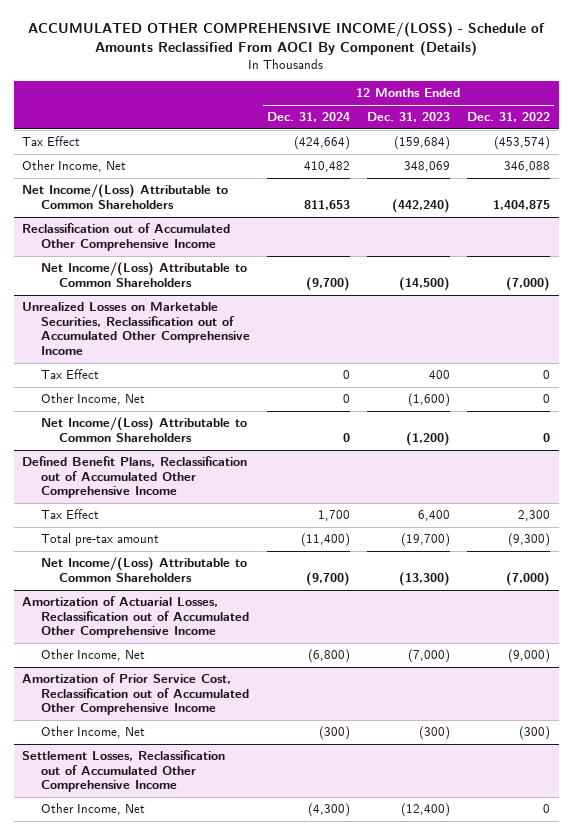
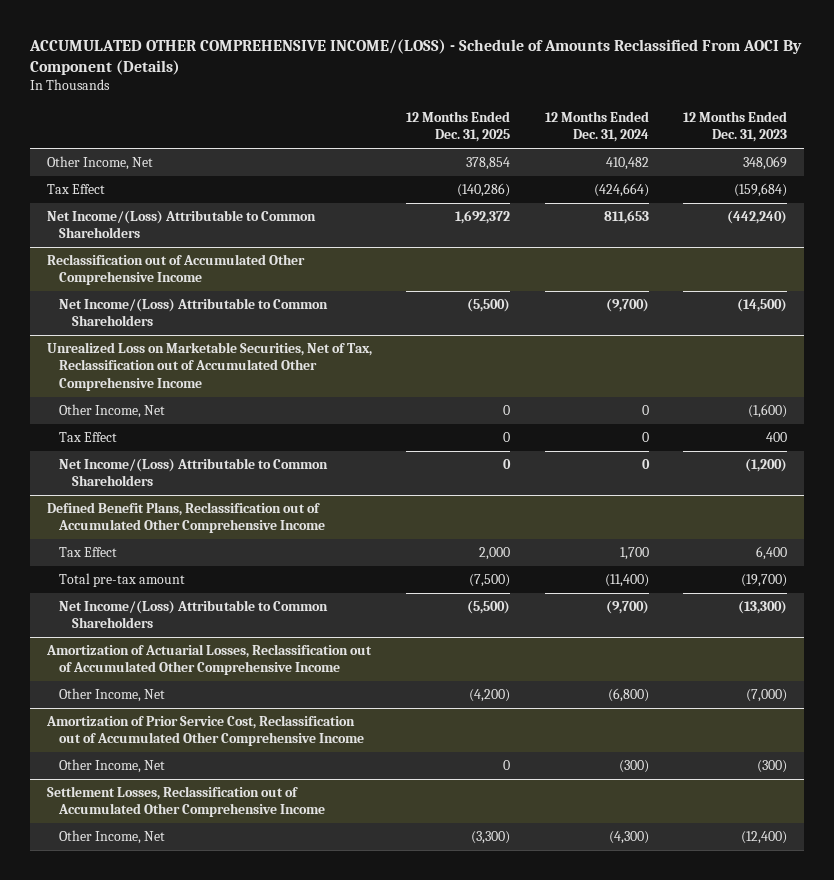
[467,112,551,123] Dec. 31, 2022 -> none
none -> [406,110,511,143] 12 Months Ended Dec. 31, 2025
[22,136,81,147] Tax Effect -> [46,184,105,195] Tax Effect
[40,369,99,380] Tax Effect -> none
[22,302,250,356] Unrealized Losses on Marketable Securities, Reclassification out of Accumulated Other Comprehensive Income -> [46,342,372,391] Unrealized Loss on Marketable Securities, Net of Tax, Reclassification out of Accumulated Other Comprehensive Income
none -> [59,432,118,443] Tax Effect

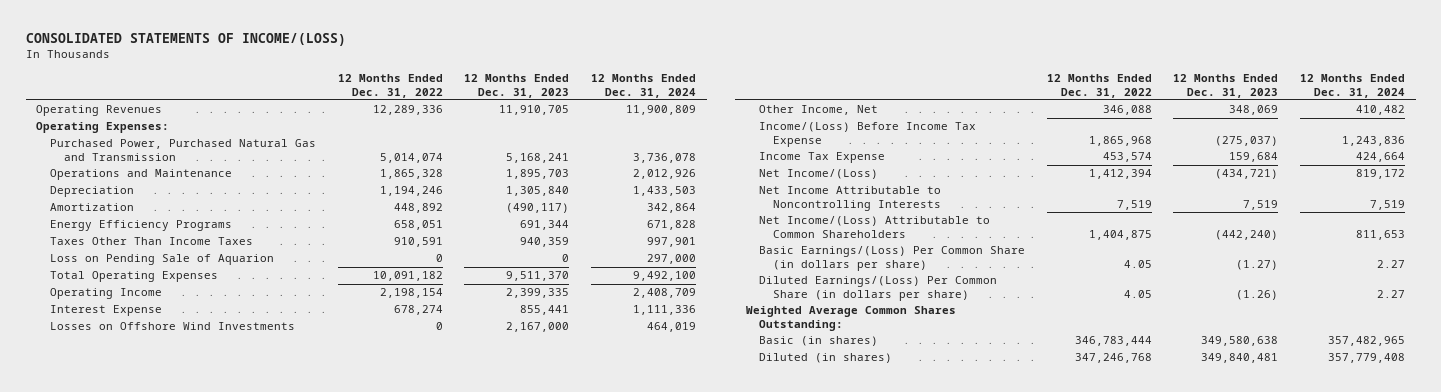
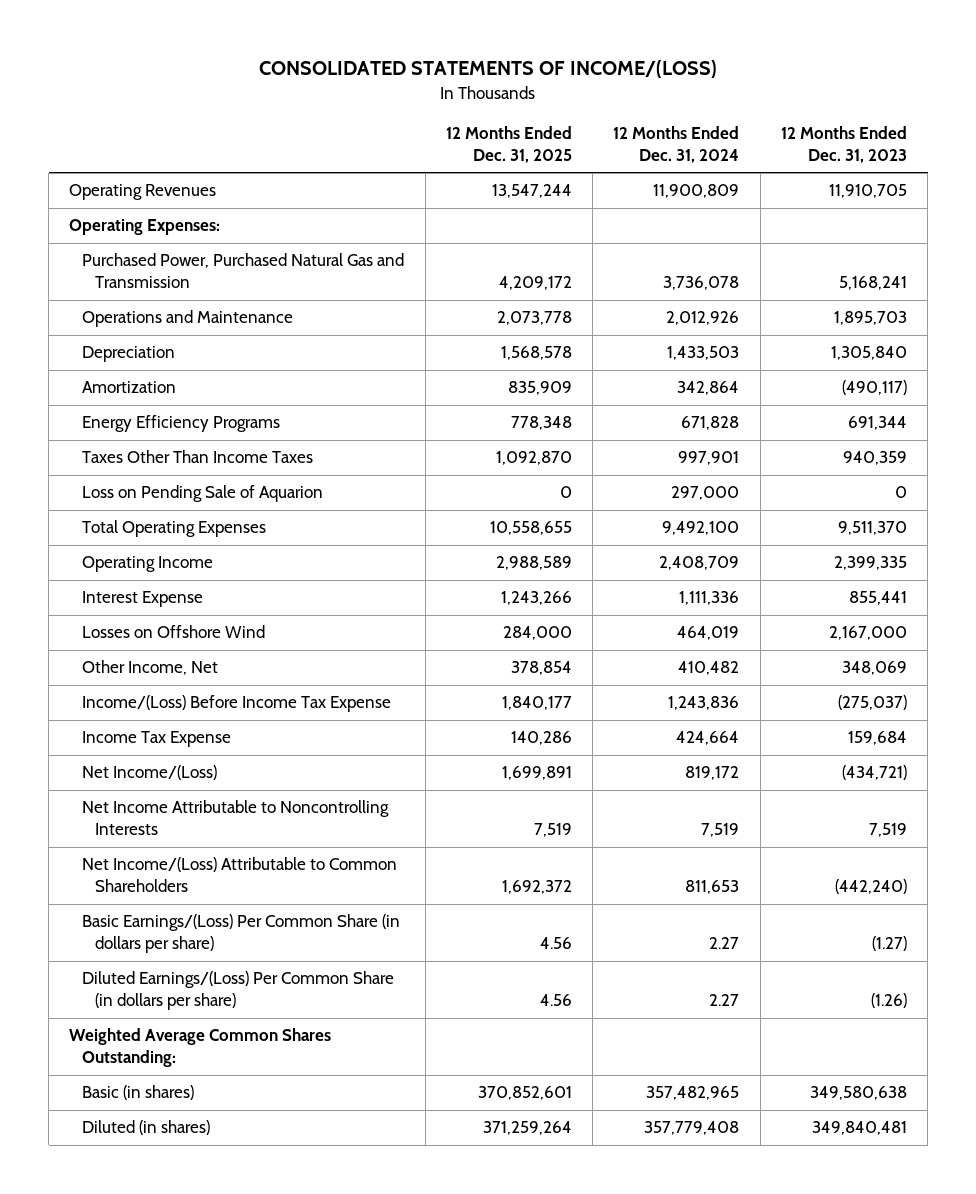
[337,73,443,98] 12 Months Ended Dec. 31, 2022 -> none
none -> [445,126,572,164] 12 Months Ended Dec. 31, 2025
[50,322,296,331] Losses on Offshore Wind Investments -> [82,625,266,639] Losses on Offshore Wind

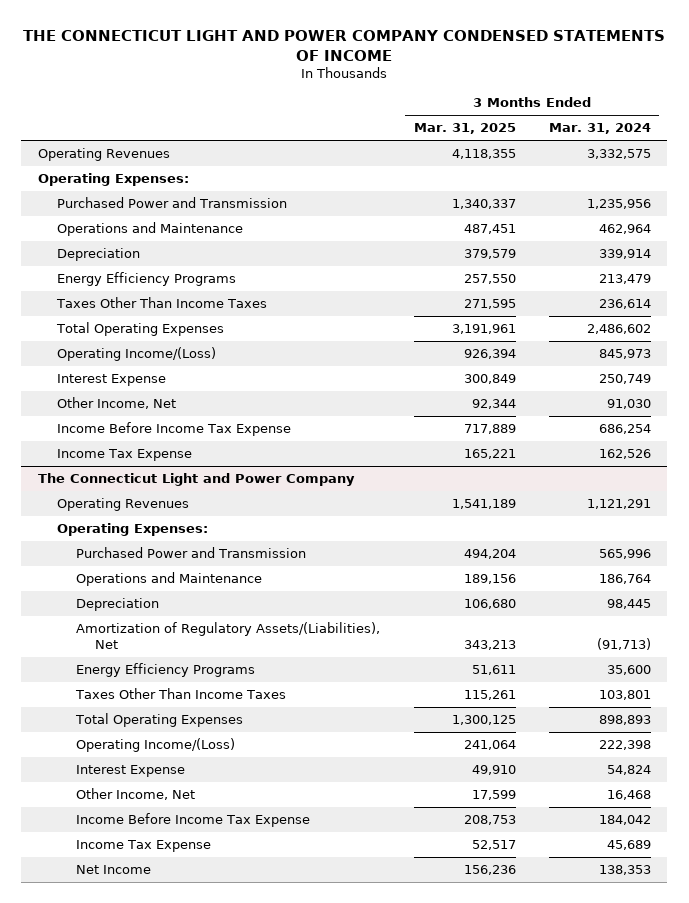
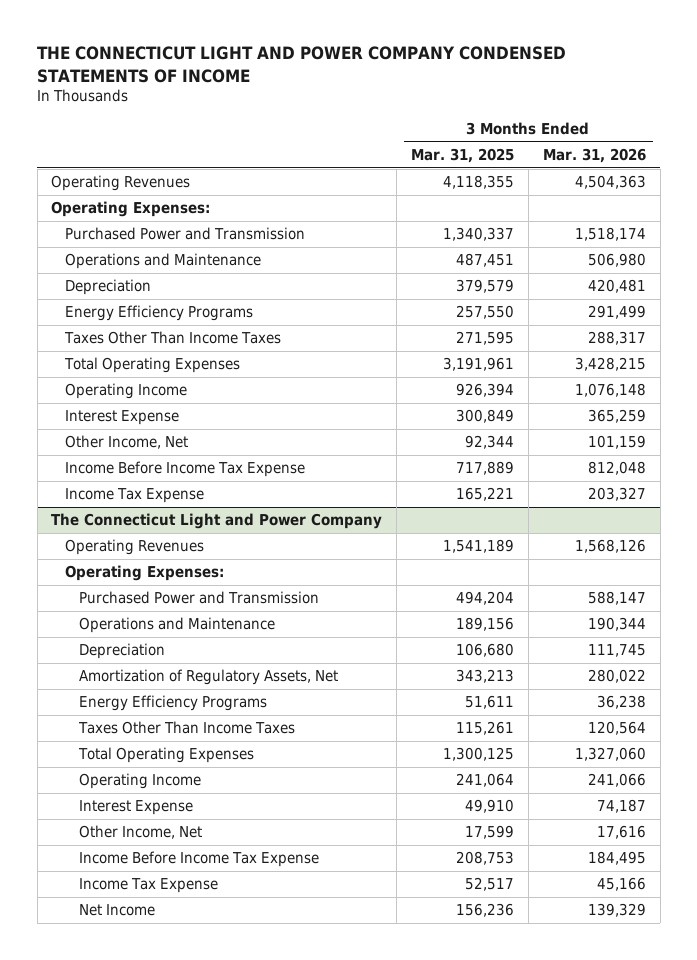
[548,123,651,135] Mar. 31, 2024 -> none
none -> [542,147,646,163] Mar. 31, 2026
[57,347,217,362] Operating Income/(Loss) -> [64,383,187,400] Operating Income
[76,622,381,649] Amortization of Regulatory Assets/(Liabilities), Net -> [78,669,338,686] Amortization of Regulatory Assets, Net
[76,738,236,753] Operating Income/(Loss) -> [78,773,201,790] Operating Income

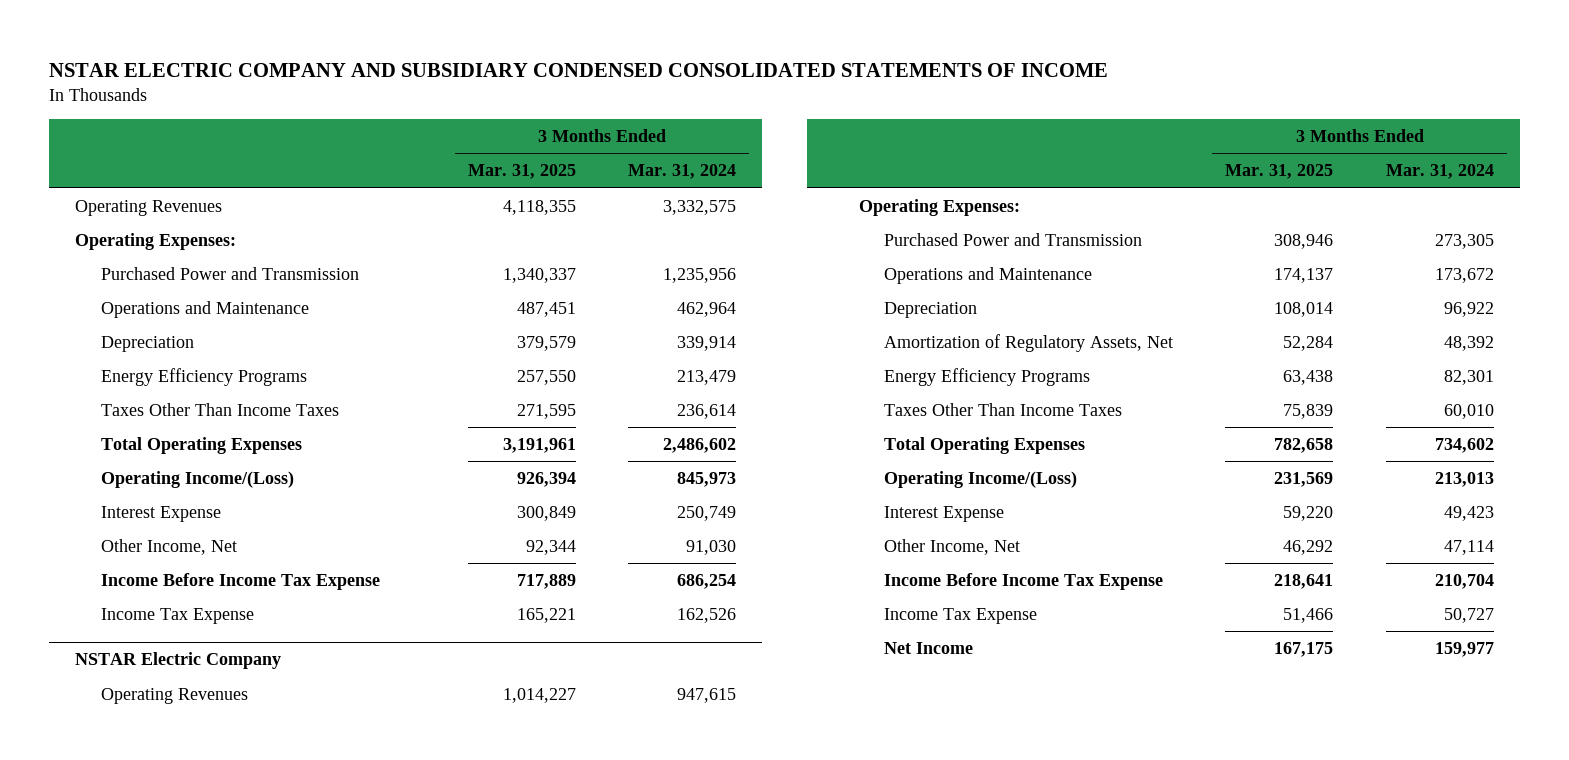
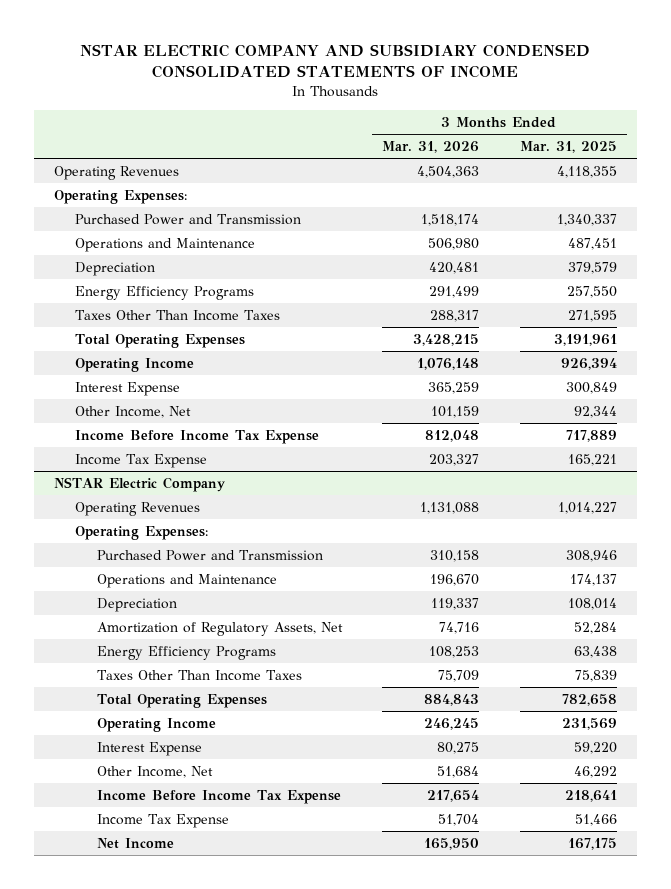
[628,164,737,180] Mar. 31, 2024 -> none
none -> [382,141,480,154] Mar. 31, 2026
[100,470,294,488] Operating Income/(Loss) -> [75,357,195,372] Operating Income
[884,470,1078,488] Operating Income/(Loss) -> [96,717,216,732] Operating Income

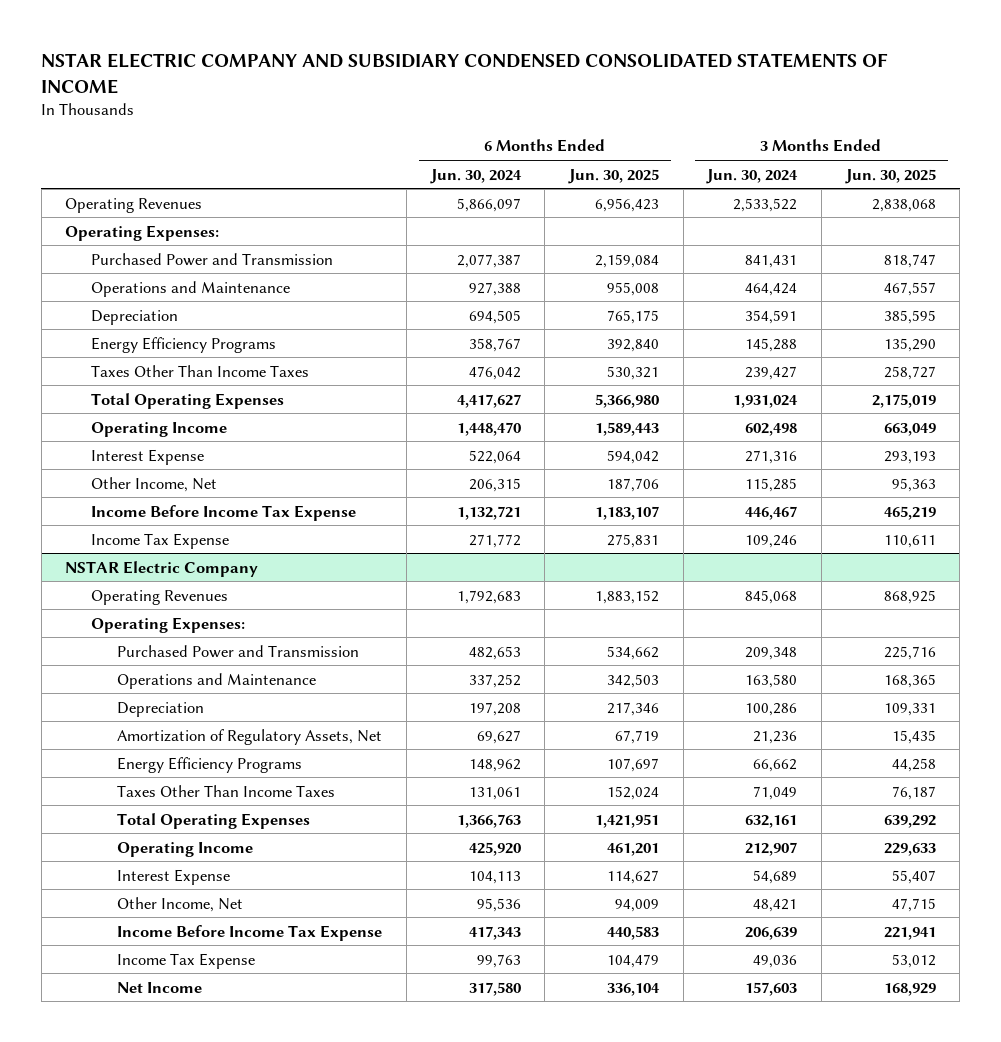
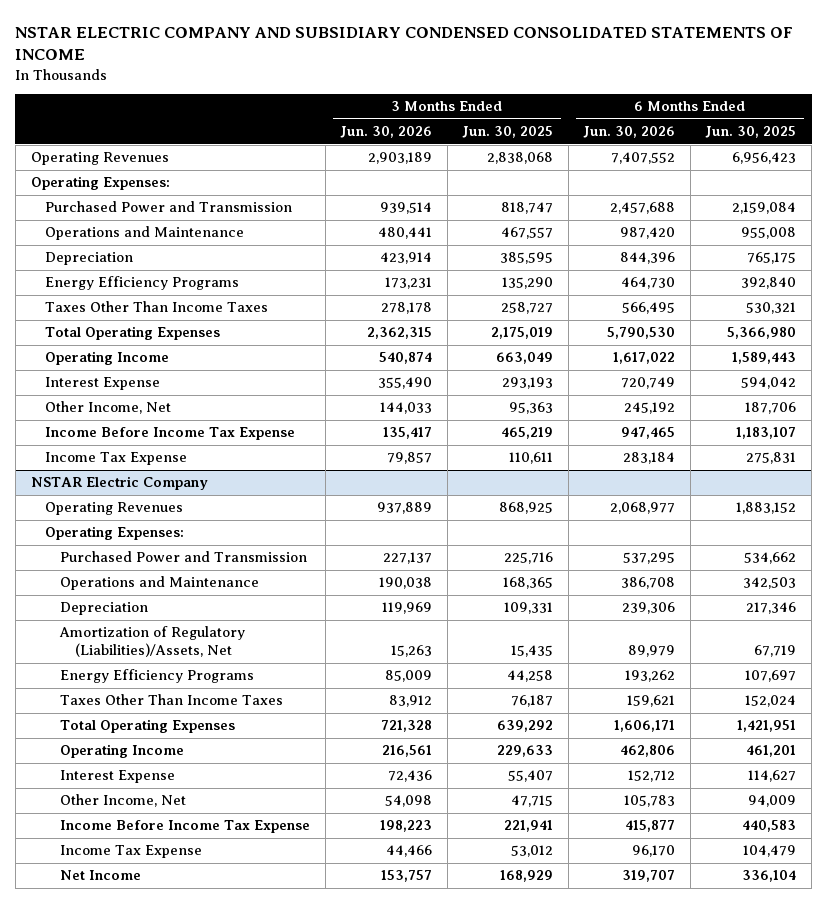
[429,168,522,184] Jun. 30, 2024 -> none
[706,168,799,184] Jun. 30, 2024 -> none
none -> [340,126,433,139] Jun. 30, 2026
none -> [583,126,676,139] Jun. 30, 2026
[117,728,383,745] Amortization of Regulatory Assets, Net -> [58,626,245,658] Amortization of Regulatory (Liabilities)/Assets, Net

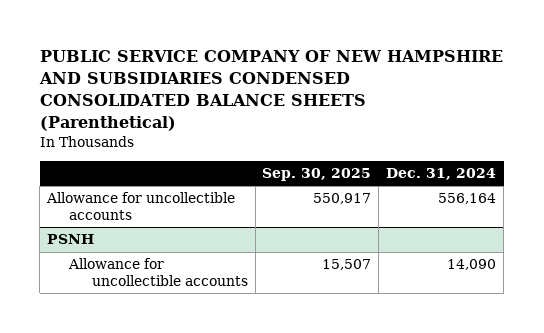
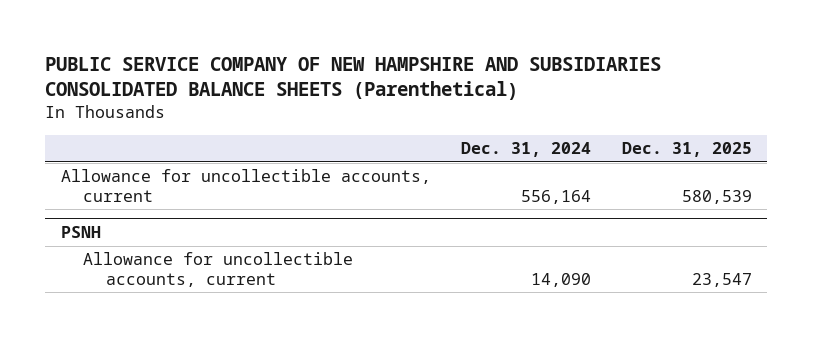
[38,49,503,131] PUBLIC SERVICE COMPANY OF NEW HAMPSHIRE AND SUBSIDIARIES CONDENSED CONSOLIDATED BALANCE SHEETS (Parenthetical) -> [45,56,662,101] PUBLIC SERVICE COMPANY OF NEW HAMPSHIRE AND SUBSIDIARIES CONSOLIDATED BALANCE SHEETS (Parenthetical)
[262,168,372,182] Sep. 30, 2025 -> none
none -> [622,142,753,158] Dec. 31, 2025
[46,192,236,220] Allowance for uncollectible accounts -> [60,169,431,202] Allowance for uncollectible accounts, current
[68,258,248,286] Allowance for uncollectible accounts -> [83,252,354,287] Allowance for uncollectible accounts, current

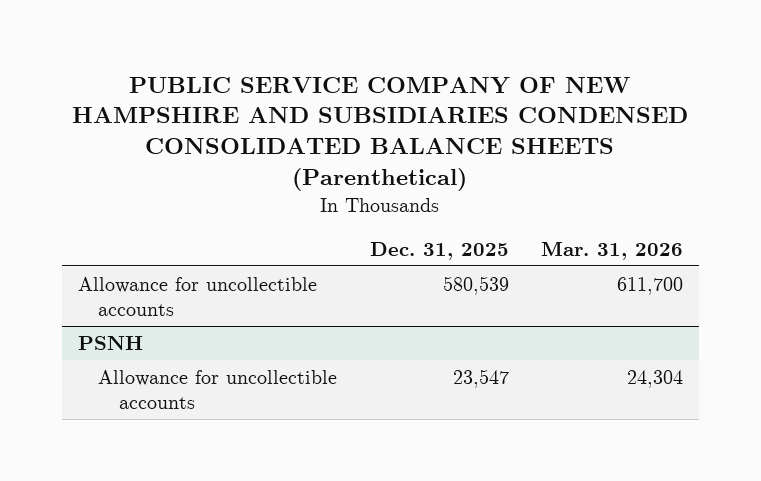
[45,56,662,101] PUBLIC SERVICE COMPANY OF NEW HAMPSHIRE AND SUBSIDIARIES CONSOLIDATED BALANCE SHEETS (Parenthetical) -> [72,76,689,192] PUBLIC SERVICE COMPANY OF NEW HAMPSHIRE AND SUBSIDIARIES CONDENSED CONSOLIDATED BALANCE SHEETS (Parenthetical)
[461,142,592,158] Dec. 31, 2024 -> none
none -> [541,240,684,260] Mar. 31, 2026
[60,169,431,202] Allowance for uncollectible accounts, current -> [77,276,317,316] Allowance for uncollectible accounts
[83,252,354,287] Allowance for uncollectible accounts, current -> [98,369,338,409] Allowance for uncollectible accounts

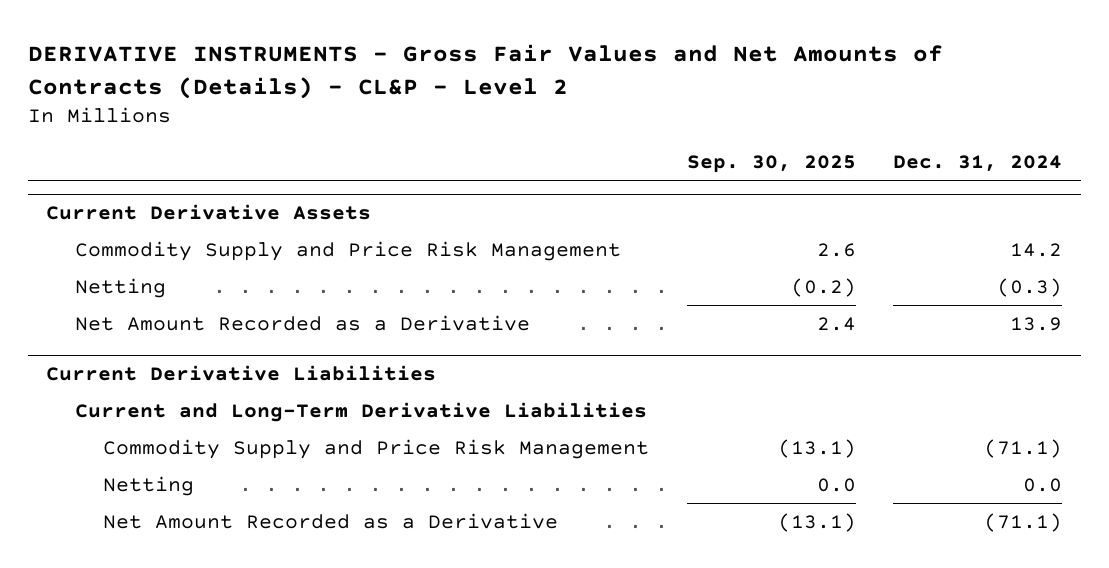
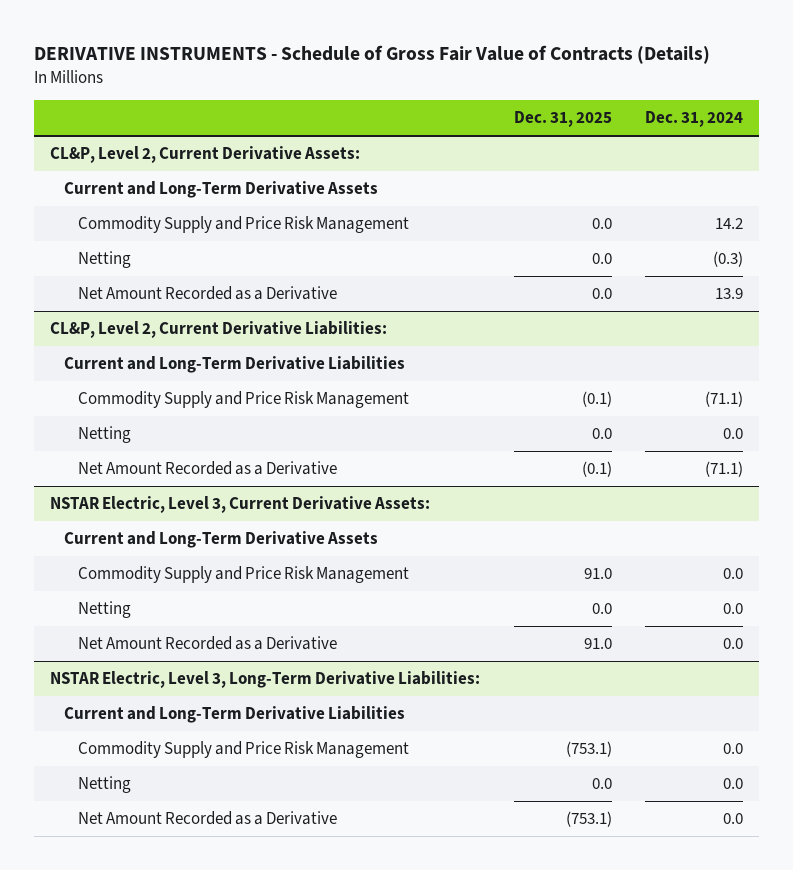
[27,43,943,99] DERIVATIVE INSTRUMENTS - Gross Fair Values and Net Amounts of Contracts (Details) - CL&P - Level 2 -> [33,44,710,64] DERIVATIVE INSTRUMENTS - Schedule of Gross Fair Value of Contracts (Details)
[686,155,856,174] Sep. 30, 2025 -> none
none -> [513,111,612,128] Dec. 31, 2025
[46,204,372,221] Current Derivative Assets -> none
none -> [50,146,361,164] CL&P, Level 2, Current Derivative Assets:
none -> [63,181,378,199] Current and Long-Term Derivative Assets
[46,365,437,382] Current Derivative Liabilities -> none
none -> [50,321,388,339] CL&P, Level 2, Current Derivative Liabilities:
none -> [50,496,431,514] NSTAR Electric, Level 3, Current Derivative Assets:
none -> [63,531,378,549] Current and Long-Term Derivative Assets
none -> [77,566,409,584] Commodity Supply and Price Risk Management
none -> [77,601,131,619] Netting
none -> [77,636,337,651] Net Amount Recorded as a Derivative
none -> [50,671,481,689] NSTAR Electric, Level 3, Long-Term Derivative Liabilities:
none -> [63,706,405,724] Current and Long-Term Derivative Liabilities
none -> [77,741,409,759] Commodity Supply and Price Risk Management
none -> [77,776,131,794] Netting
none -> [77,811,337,826] Net Amount Recorded as a Derivative

